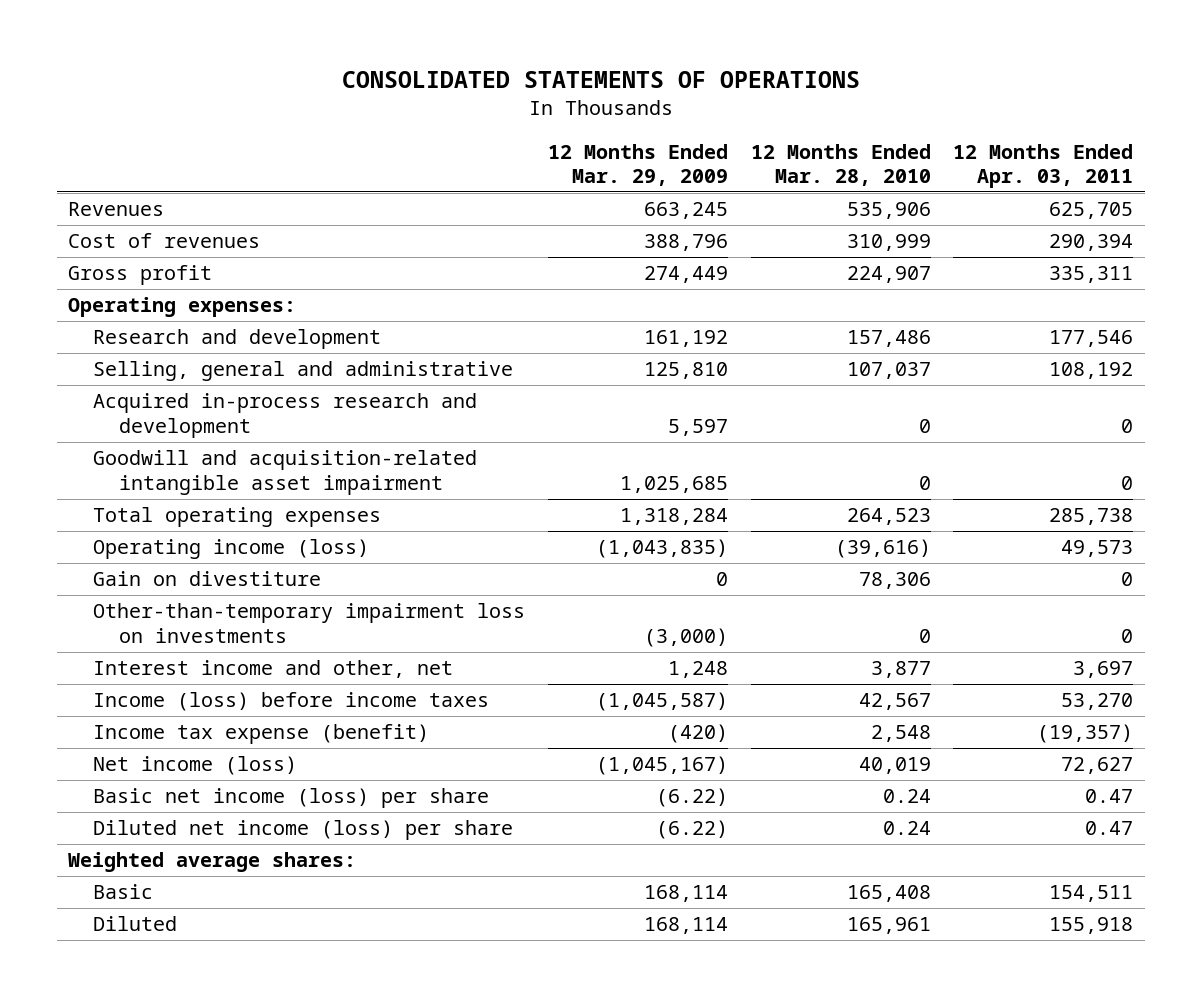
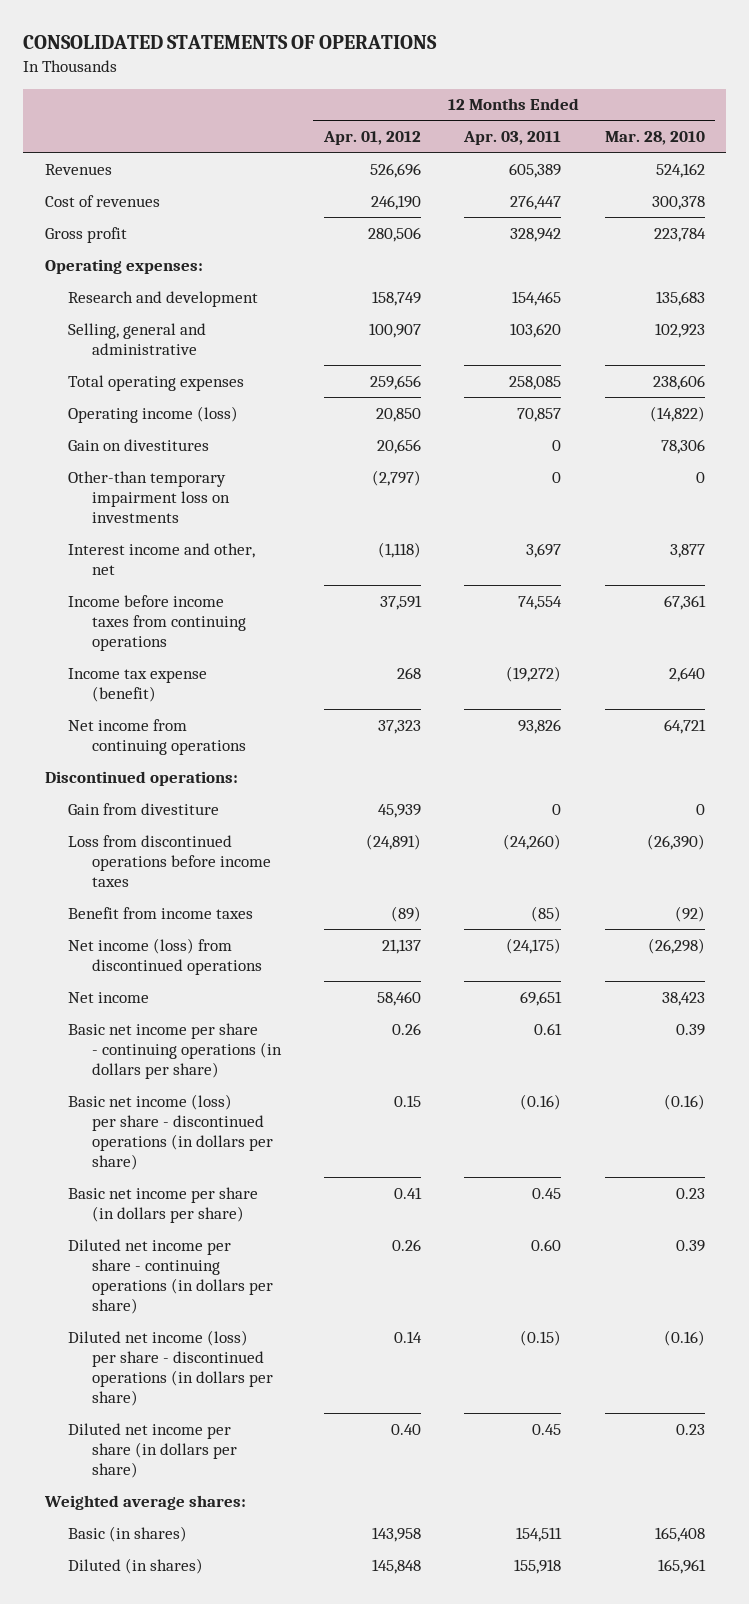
[548,143,729,186] 12 Months Ended Mar. 29, 2009 -> none
none -> [323,131,422,146] Apr. 01, 2012
[846,202,931,220] 535,906 -> [655,162,705,178] 524,162
[1049,202,1134,220] 625,705 -> [509,162,562,178] 605,389
[846,234,931,252] 310,999 -> [651,195,705,210] 300,378
[1049,234,1134,252] 290,394 -> [510,194,562,210] 276,447
[846,266,931,284] 224,907 -> [653,227,706,242] 223,784
[1049,266,1134,284] 335,311 -> [510,227,562,242] 328,942
[93,393,478,438] Acquired in-process research and development -> none
[93,450,478,495] Goodwill and acquisition-related intangible asset impairment -> none
[846,330,931,348] 157,486 -> [655,290,705,306] 135,683
[1049,330,1134,348] 177,546 -> [512,290,562,306] 154,465
[846,362,931,380] 107,037 -> [654,322,705,338] 102,923
[1049,362,1134,380] 108,192 -> [510,322,562,338] 103,620
[846,508,931,526] 264,523 -> [652,374,705,390] 238,606
[1049,508,1134,526] 285,738 -> [509,375,562,390] 258,085
[834,539,931,559] (39,616) -> [649,405,705,422] (14,822)
[1061,540,1134,558] 49,573 -> [517,407,562,422] 70,857
[93,571,322,587] Gain on divestiture -> [68,438,210,451] Gain on divestitures
[93,603,526,643] Other-than-temporary impairment loss on investments -> [68,470,230,523] Other-than temporary impairment loss on investments
[93,692,490,712] Income (loss) before income taxes -> [68,594,246,651] Income before income taxes from continuing operations
[858,693,931,711] 42,567 -> [663,594,706,610] 67,361
[1061,693,1134,711] 53,270 -> [518,595,563,610] 74,554
[870,725,931,743] 2,548 -> [668,666,705,682] 2,640
[1037,724,1134,744] (19,357) -> [506,665,562,682] (19,272)
none -> [68,718,246,755] Net income from continuing operations
none -> [44,770,238,786] Discontinued operations:
none -> [68,802,220,815] Gain from divestiture
none -> [68,834,271,887] Loss from discontinued operations before income taxes
none -> [68,906,254,919] Benefit from income taxes
none -> [68,937,262,975] Net income (loss) from discontinued operations
[93,756,298,776] Net income (loss) -> [68,991,150,1003] Net income
[858,757,931,775] 40,019 -> [661,991,705,1006] 38,423
[1061,757,1134,775] 72,627 -> [520,990,563,1006] 69,651
none -> [68,1022,282,1079] Basic net income per share - continuing operations (in dollars per share)
none -> [68,1093,273,1170] Basic net income (loss) per share - discontinued operations (in dollars per share)
[93,788,490,809] Basic net income (loss) per share -> [68,1186,259,1223] Basic net income per share (in dollars per share)
[882,789,931,804] 0.24 -> [675,1187,705,1199] 0.23
[1085,789,1134,804] 0.47 -> [532,1187,562,1199] 0.45
none -> [68,1238,273,1314] Diluted net income per share - continuing operations (in dollars per share)
none -> [68,1329,273,1406] Diluted net income (loss) per share - discontinued operations (in dollars per share)
[93,820,514,841] Diluted net income (loss) per share -> [68,1422,237,1478] Diluted net income per share (in dollars per share)
[882,821,931,836] 0.24 -> [675,1423,705,1435] 0.23
[1085,821,1134,836] 0.47 -> [532,1423,562,1435] 0.45
[93,884,154,900] Basic -> [68,1525,188,1542] Basic (in shares)
[93,916,178,932] Diluted -> [68,1557,204,1574] Diluted (in shares)

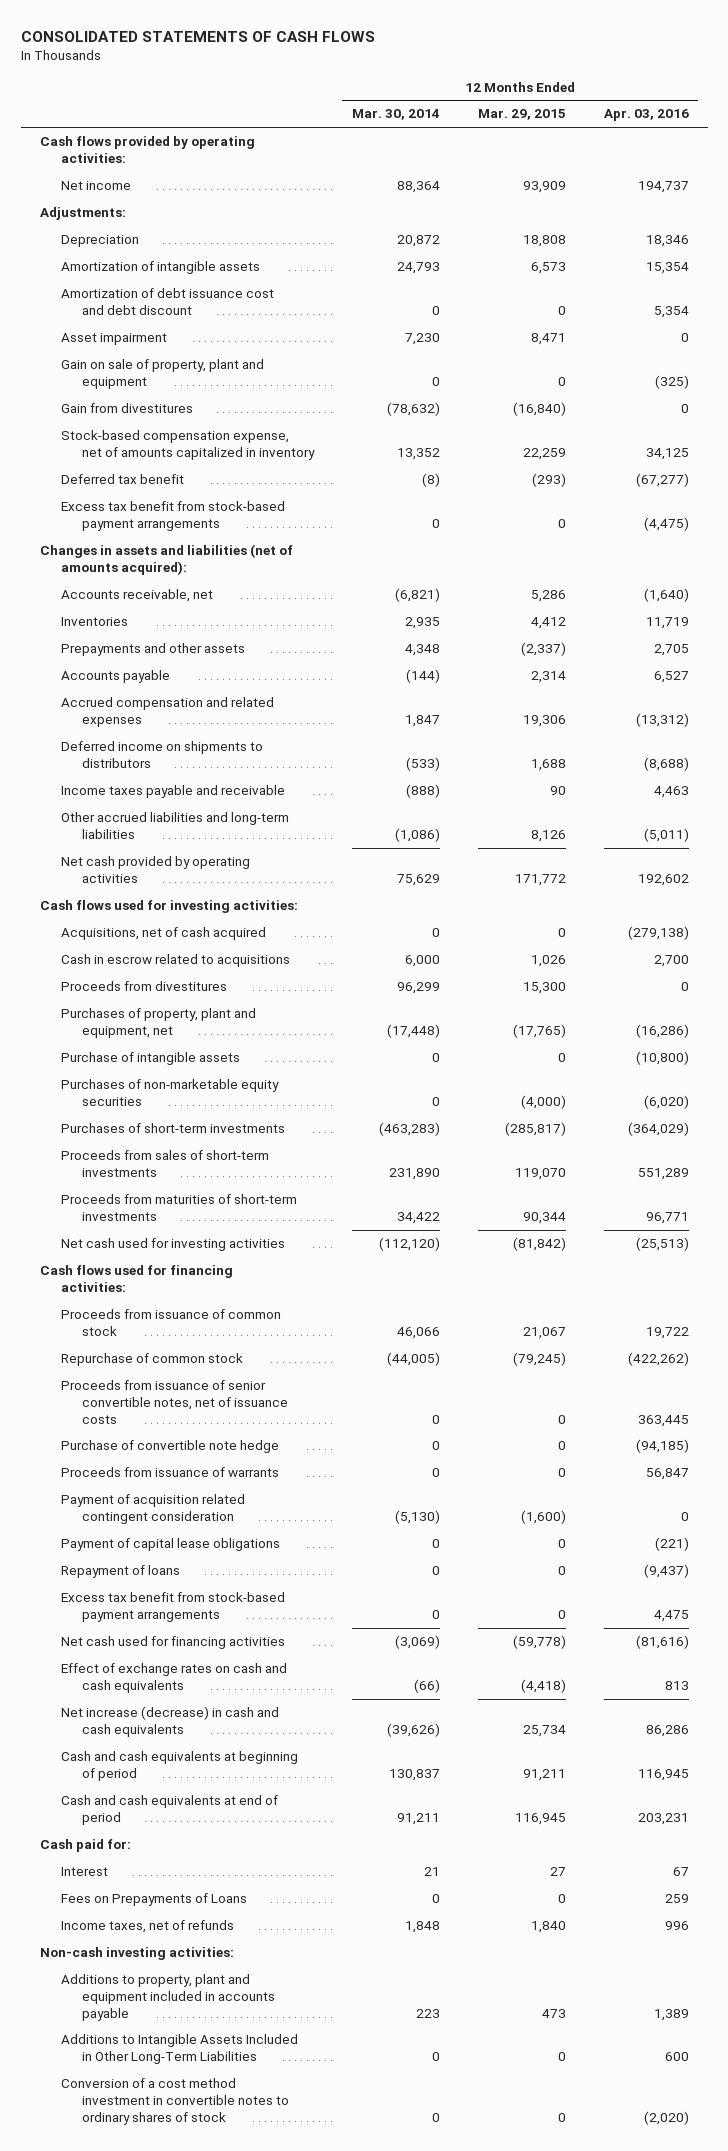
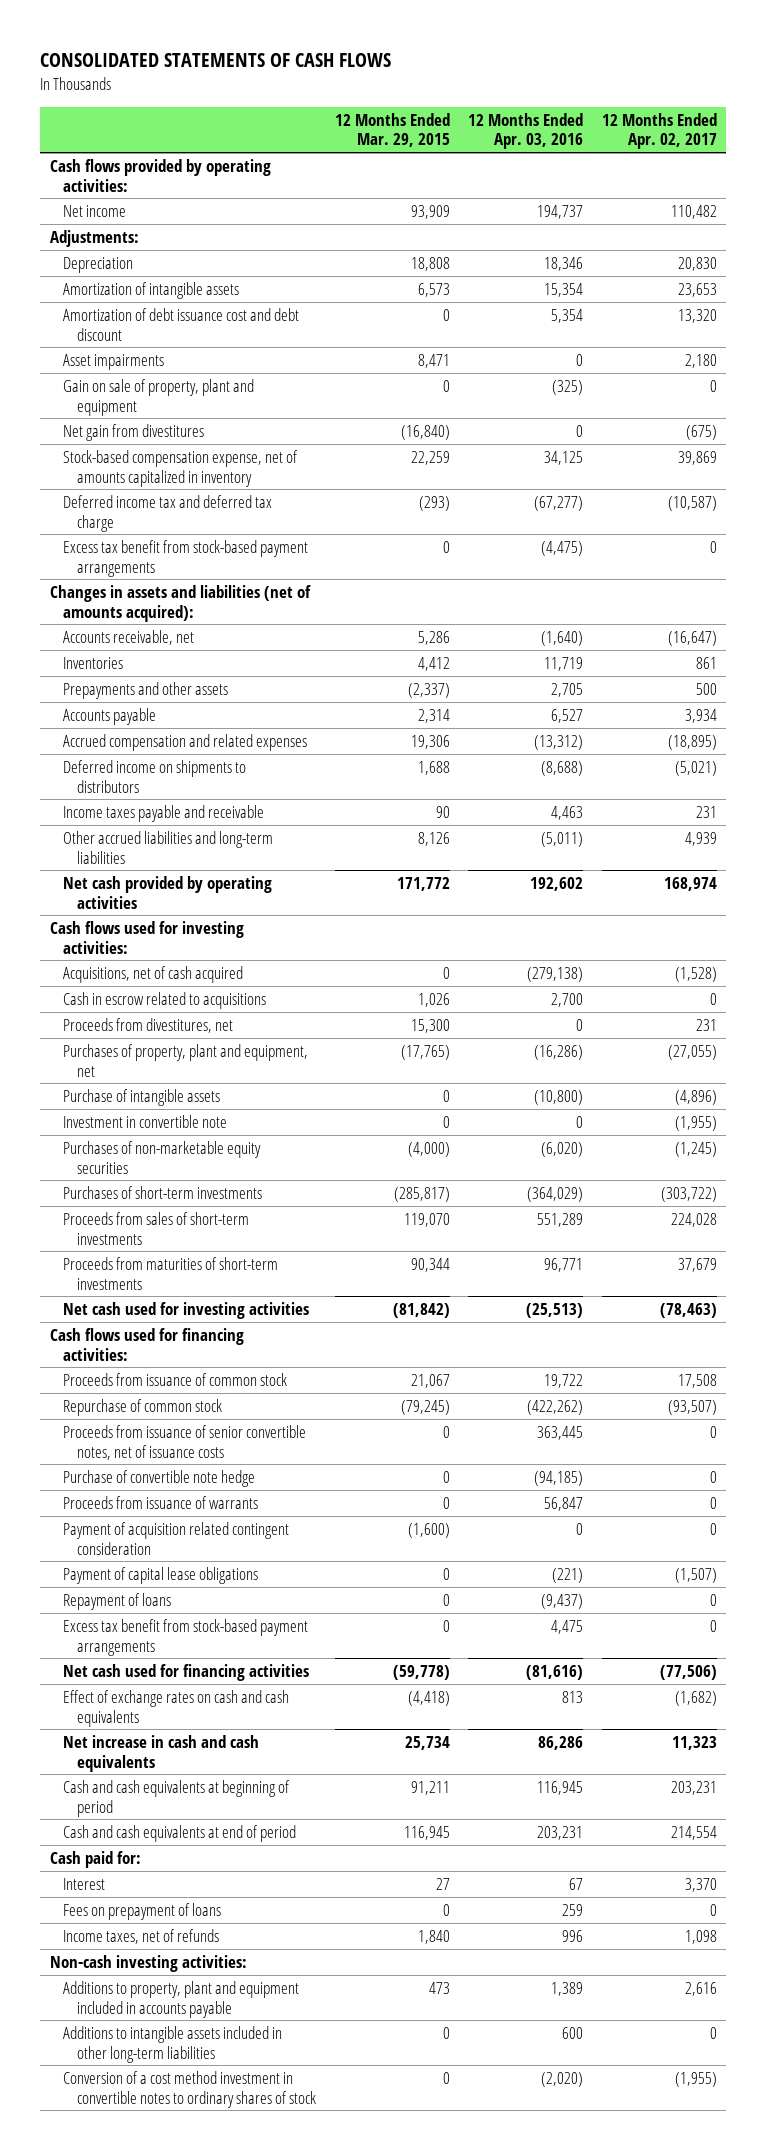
[351,109,440,121] Mar. 30, 2014 -> none
none -> [602,112,718,150] 12 Months Ended Apr. 02, 2017
[60,333,167,346] Asset impairment -> [63,353,165,370] Asset impairments
[60,403,193,414] Gain from divestitures -> [63,423,205,441] Net gain from divestitures
[60,474,184,485] Deferred tax benefit -> [63,494,273,532] Deferred income tax and deferred tax charge
[60,981,227,992] Proceeds from divestitures -> [63,1017,234,1033] Proceeds from divestitures, net
none -> [63,1114,228,1128] Investment in convertible note
[60,1706,279,1737] Net increase (decrease) in cash and cash equivalents -> [63,1734,260,1772] Net increase in cash and cash equivalents
[60,1893,247,1907] Fees on Prepayments of Loans -> [63,1902,222,1920] Fees on prepayment of loans
[60,2034,298,2064] Additions to Intangible Assets Included in Other Long-Term Liabilities -> [63,2025,283,2063] Additions to intangible assets included in other long-term liabilities

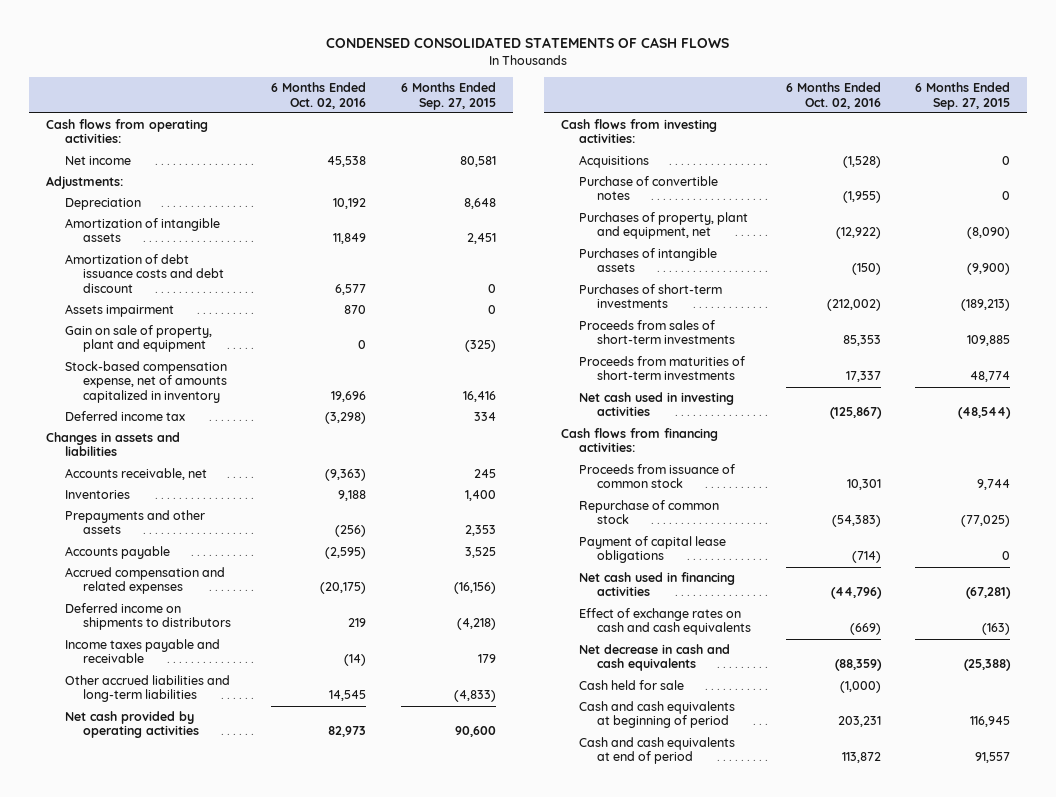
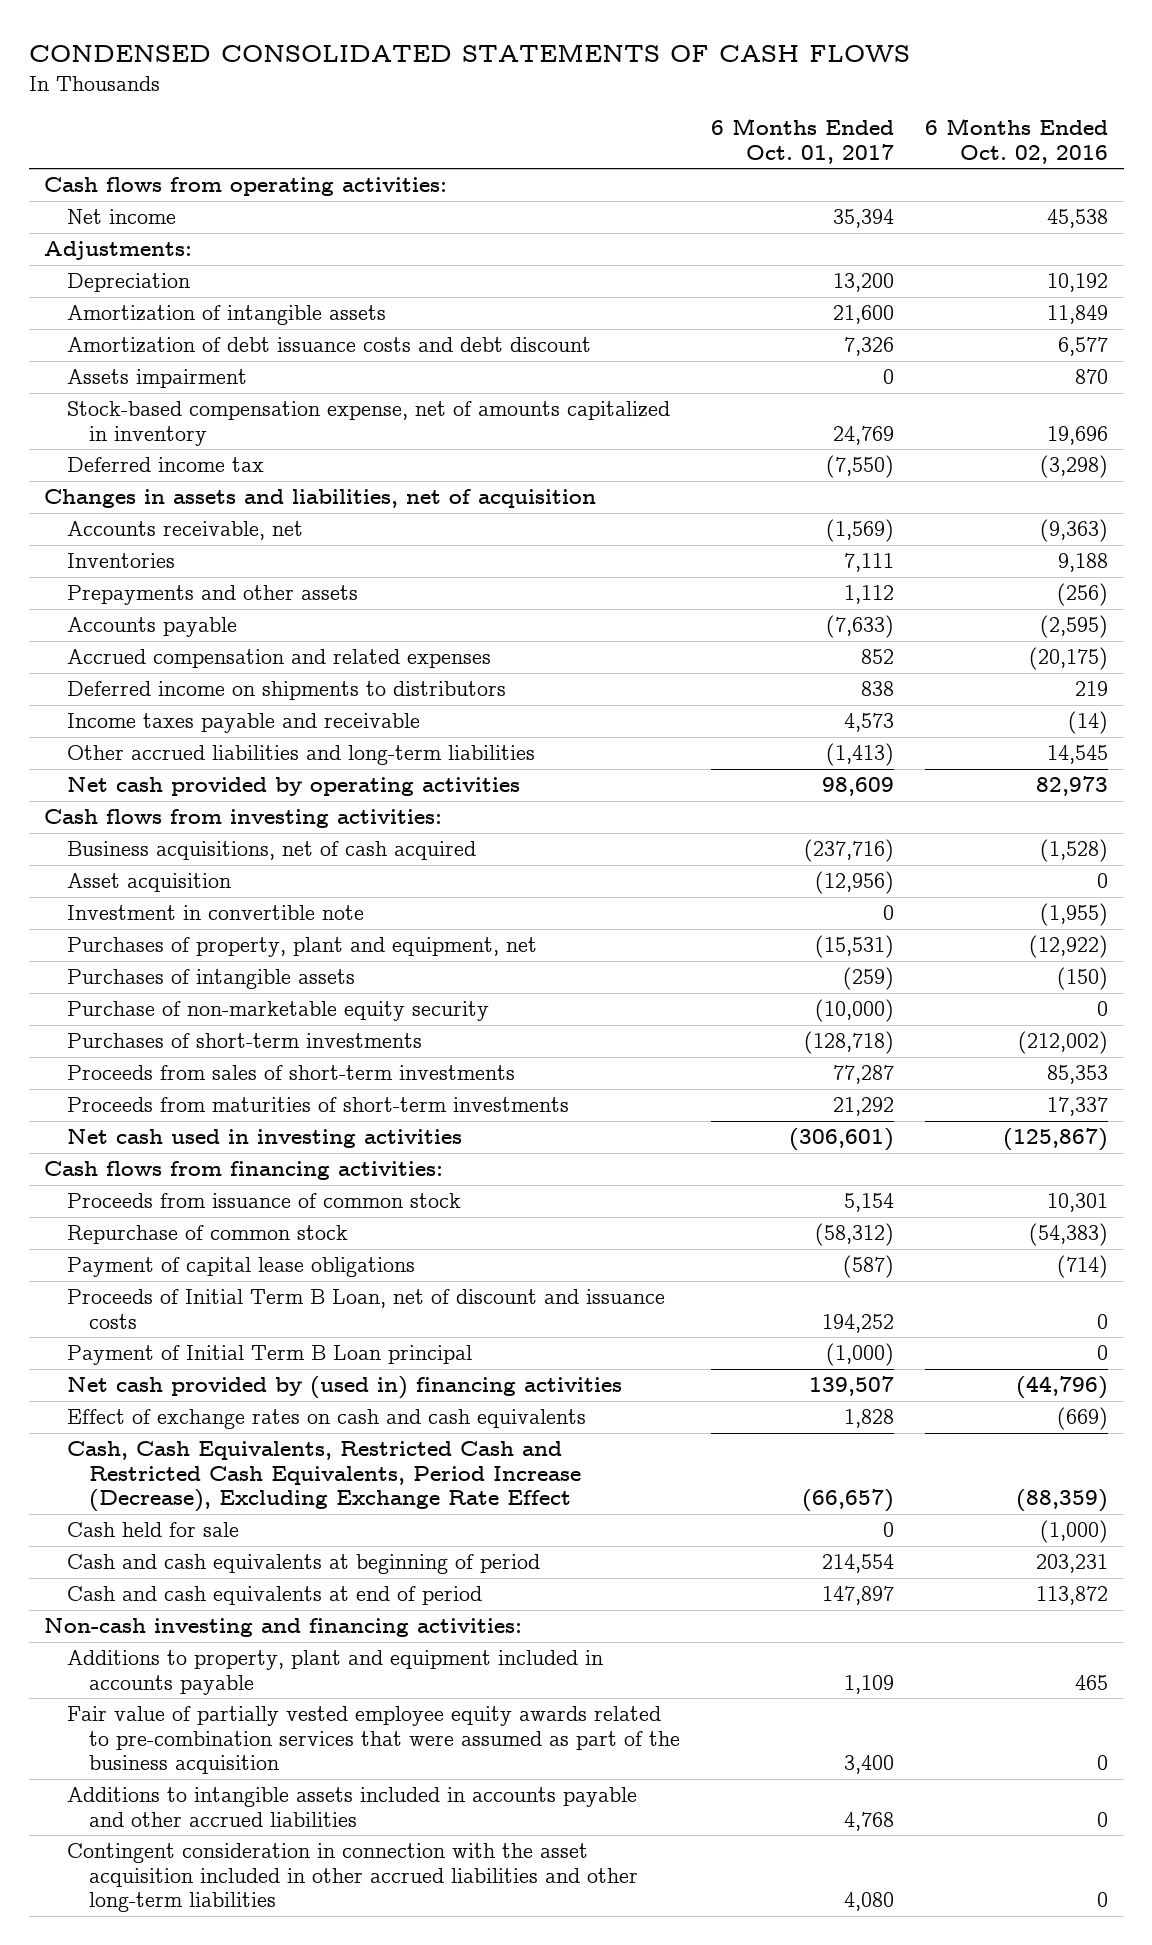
[400,82,496,110] 6 Months Ended Sep. 27, 2015 -> none
none -> [711,118,895,164] 6 Months Ended Oct. 01, 2017
[64,325,212,353] Gain on sale of property, plant and equipment -> none
[46,432,181,457] Changes in assets and liabilities -> [44,489,597,509] Changes in assets and liabilities, net of acquisition
[578,155,649,169] Acquisitions -> [66,841,476,861] Business acquisitions, net of cash acquired
none -> [66,873,231,893] Asset acquisition
[578,176,718,201] Purchase of convertible notes -> [66,905,364,921] Investment in convertible note
none -> [66,1001,489,1022] Purchase of non-marketable equity security
none -> [66,1289,665,1329] Proceeds of Initial Term B Loan, net of discount and issuance costs
none -> [66,1345,472,1366] Payment of Initial Term B Loan principal
[578,572,735,597] Net cash used in financing activities -> [66,1376,622,1400] Net cash provided by (used in) financing activities
[578,644,730,672] Net decrease in cash and cash equivalents -> [66,1441,582,1513] Cash, Cash Equivalents, Restricted Cash and Restricted Cash Equivalents, Period Increase (Decrease), Excluding Exchange Rate Effect
none -> [44,1618,523,1638] Non-cash investing and financing activities:
none -> [66,1650,603,1695] Additions to property, plant and equipment included in accounts payable
none -> [66,1706,681,1775] Fair value of partially vested employee equity awards related to pre-combination services that were assumed as part of the business acquisition
none -> [66,1787,637,1827] Additions to intangible assets included in accounts payable and other accrued liabilities
none -> [66,1843,639,1913] Contingent consideration in connection with the asset acquisition included in other accrued liabilities and other long-term liabilities

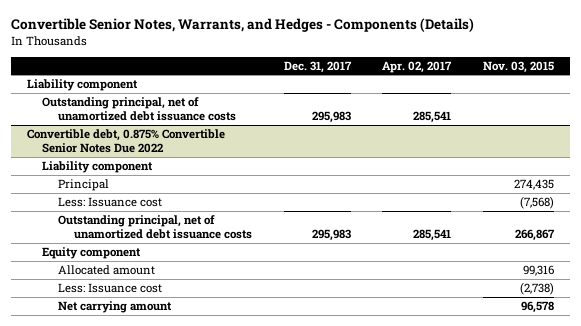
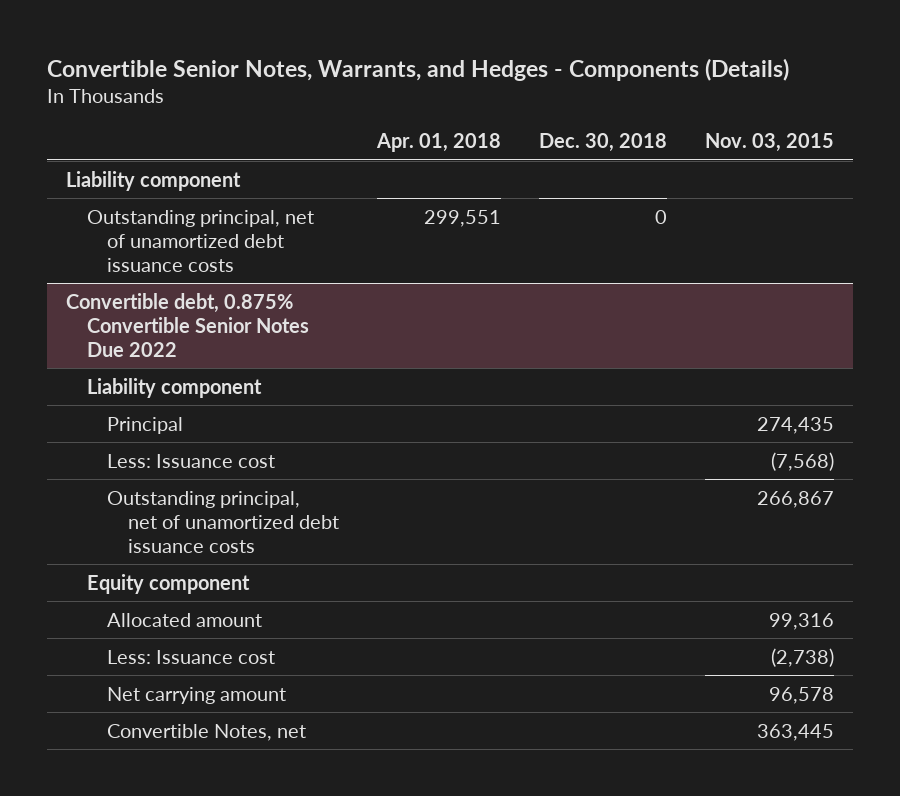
[283,60,352,73] Dec. 31, 2017 -> none
[382,60,453,73] Apr. 02, 2017 -> none
none -> [376,133,502,153] Apr. 01, 2018
none -> [539,133,668,153] Dec. 30, 2018
none -> [107,723,307,741] Convertible Notes, net

